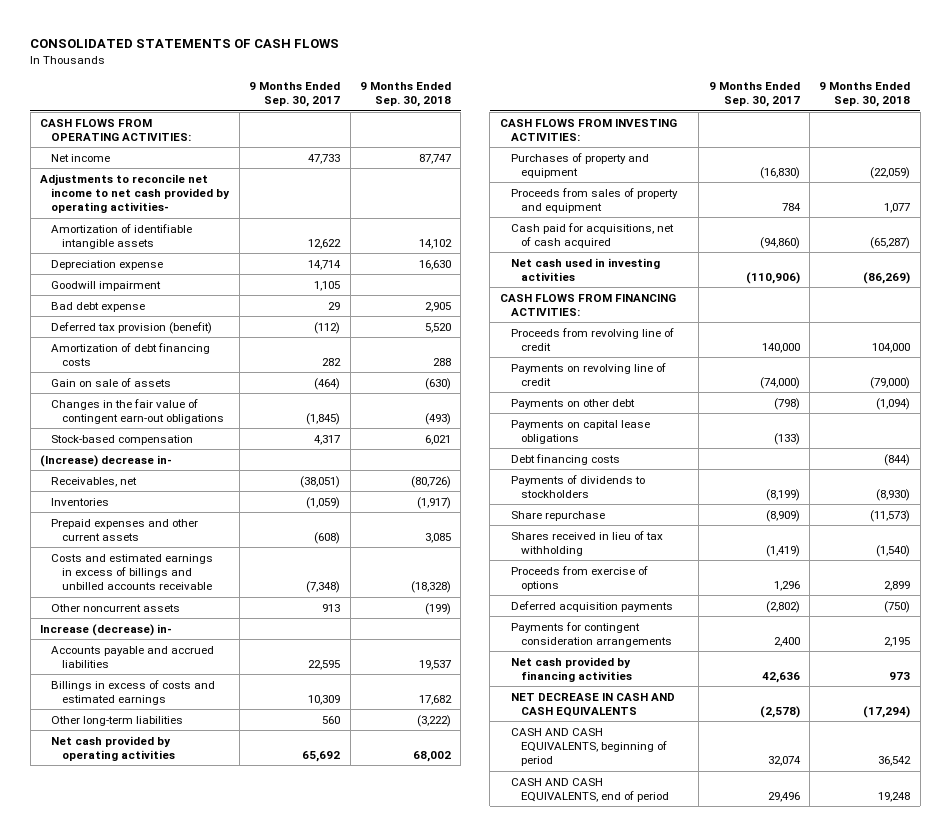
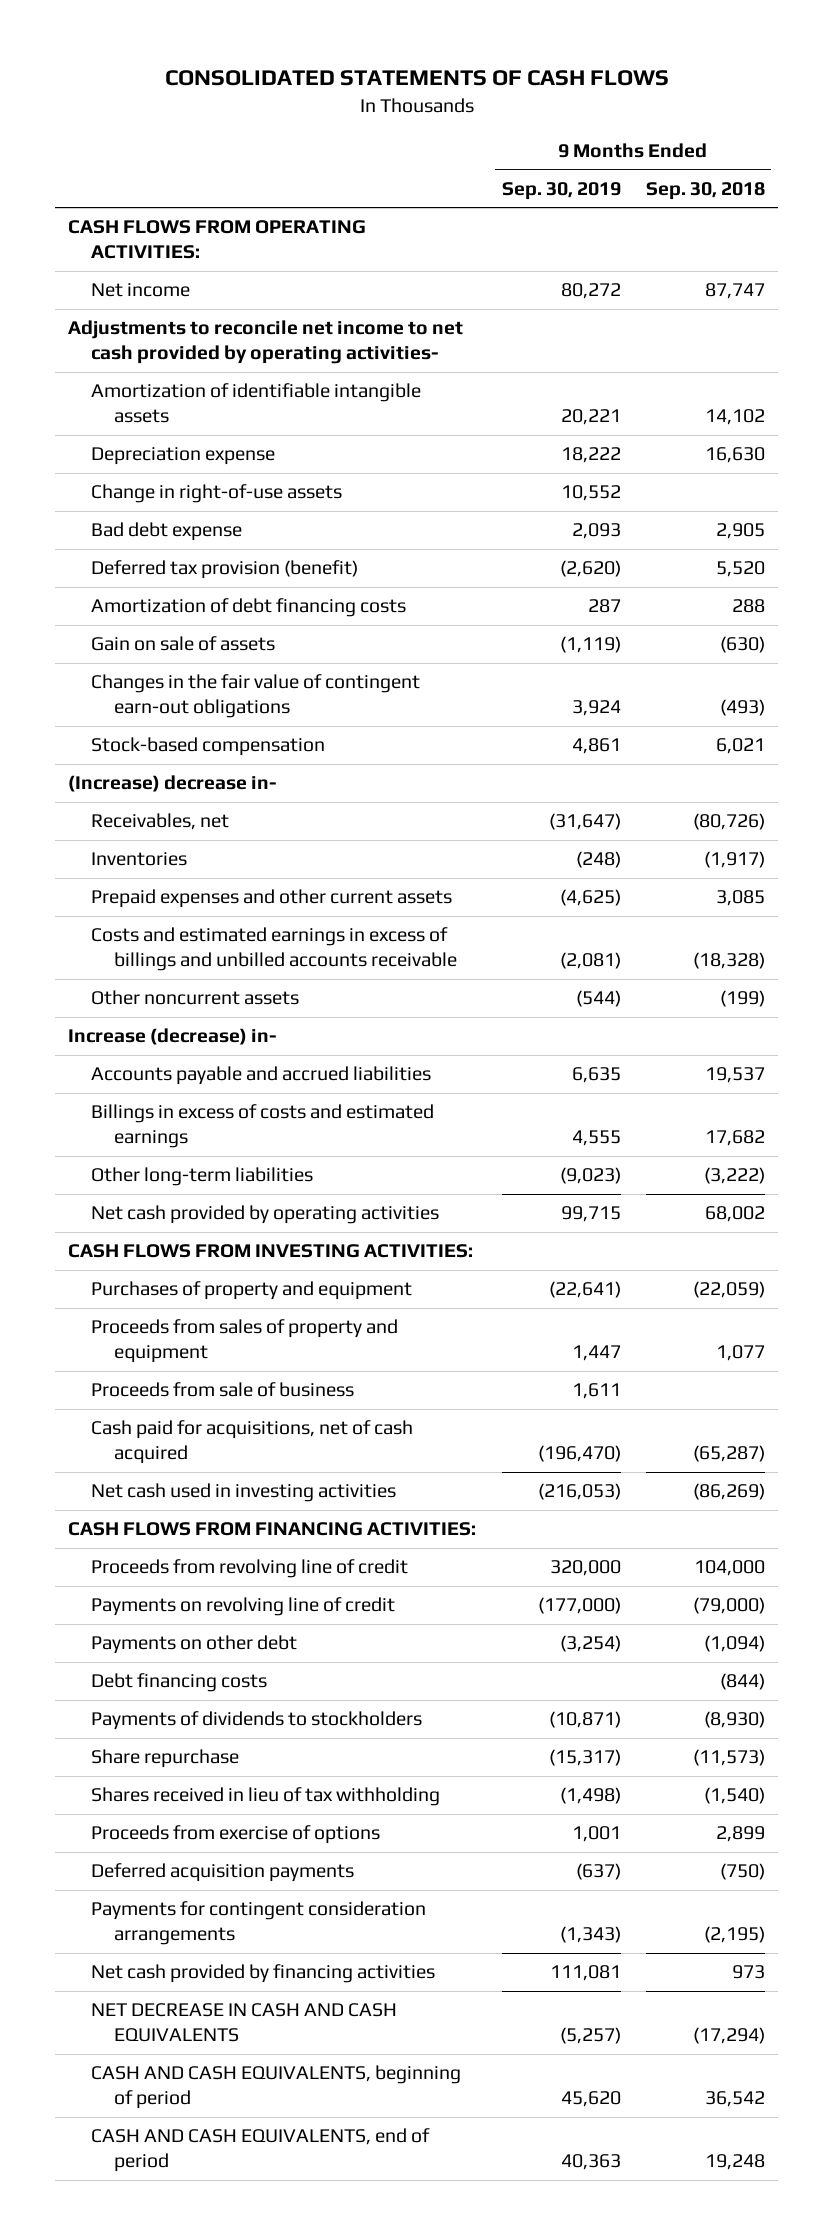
[249,81,341,108] 9 Months Ended Sep. 30, 2017 -> none
none -> [501,181,621,200] Sep. 30, 2019
[51,280,162,291] Goodwill impairment -> none
none -> [90,484,342,504] Change in right-of-use assets
none -> [90,1382,354,1398] Proceeds from sale of business
[510,419,650,444] Payments on capital lease obligations -> none
[884,636,911,647] 2,195 -> [704,1926,766,1944] (2,195)

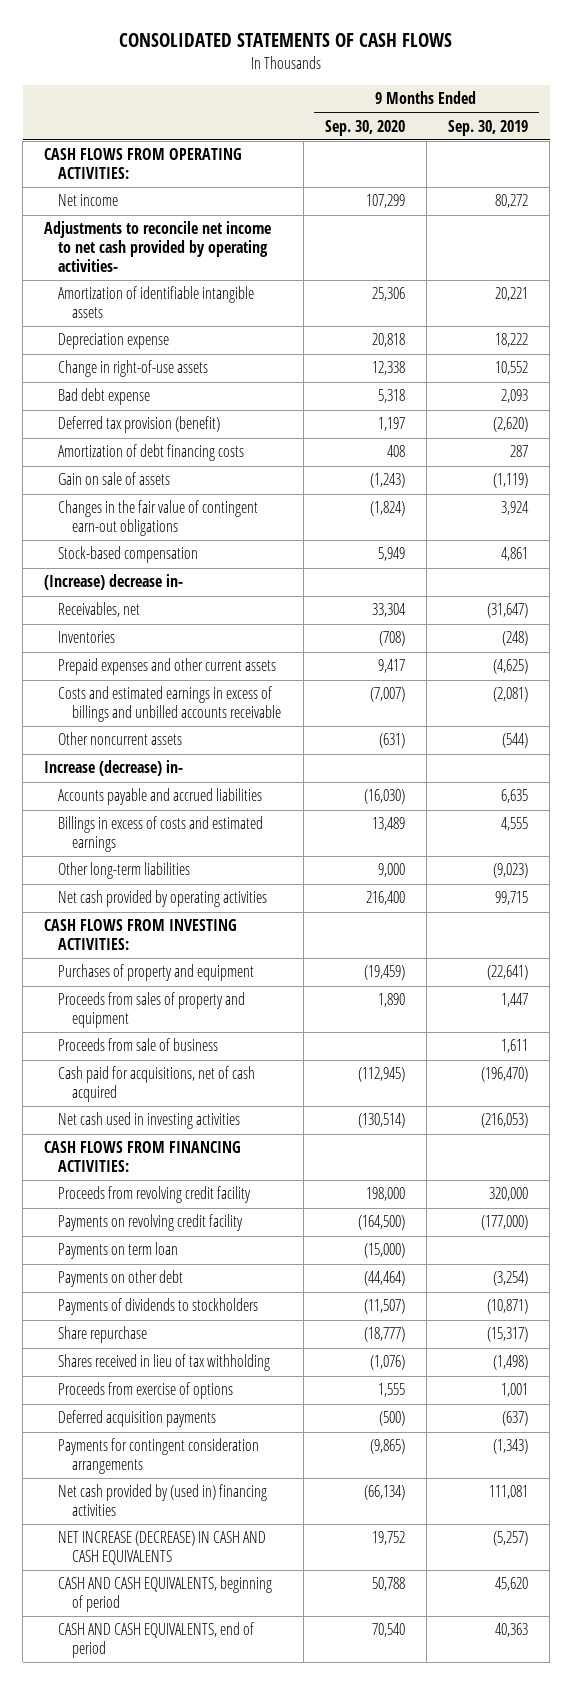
[646,181,766,200] Sep. 30, 2018 -> none
none -> [324,119,405,136] Sep. 30, 2020
[90,1559,408,1579] Proceeds from revolving line of credit -> [58,1186,252,1204] Proceeds from revolving credit facility
[90,1597,395,1617] Payments on revolving line of credit -> [58,1214,244,1232] Payments on revolving credit facility
none -> [58,1242,179,1260] Payments on term loan
[90,1673,267,1693] Debt financing costs -> none
[90,1964,435,1984] Net cash provided by financing activities -> [58,1484,268,1517] Net cash provided by (used in) financing activities
[90,2003,397,2043] NET DECREASE IN CASH AND CASH EQUIVALENTS -> [58,1531,267,1566] NET INCREASE (DECREASE) IN CASH AND CASH EQUIVALENTS

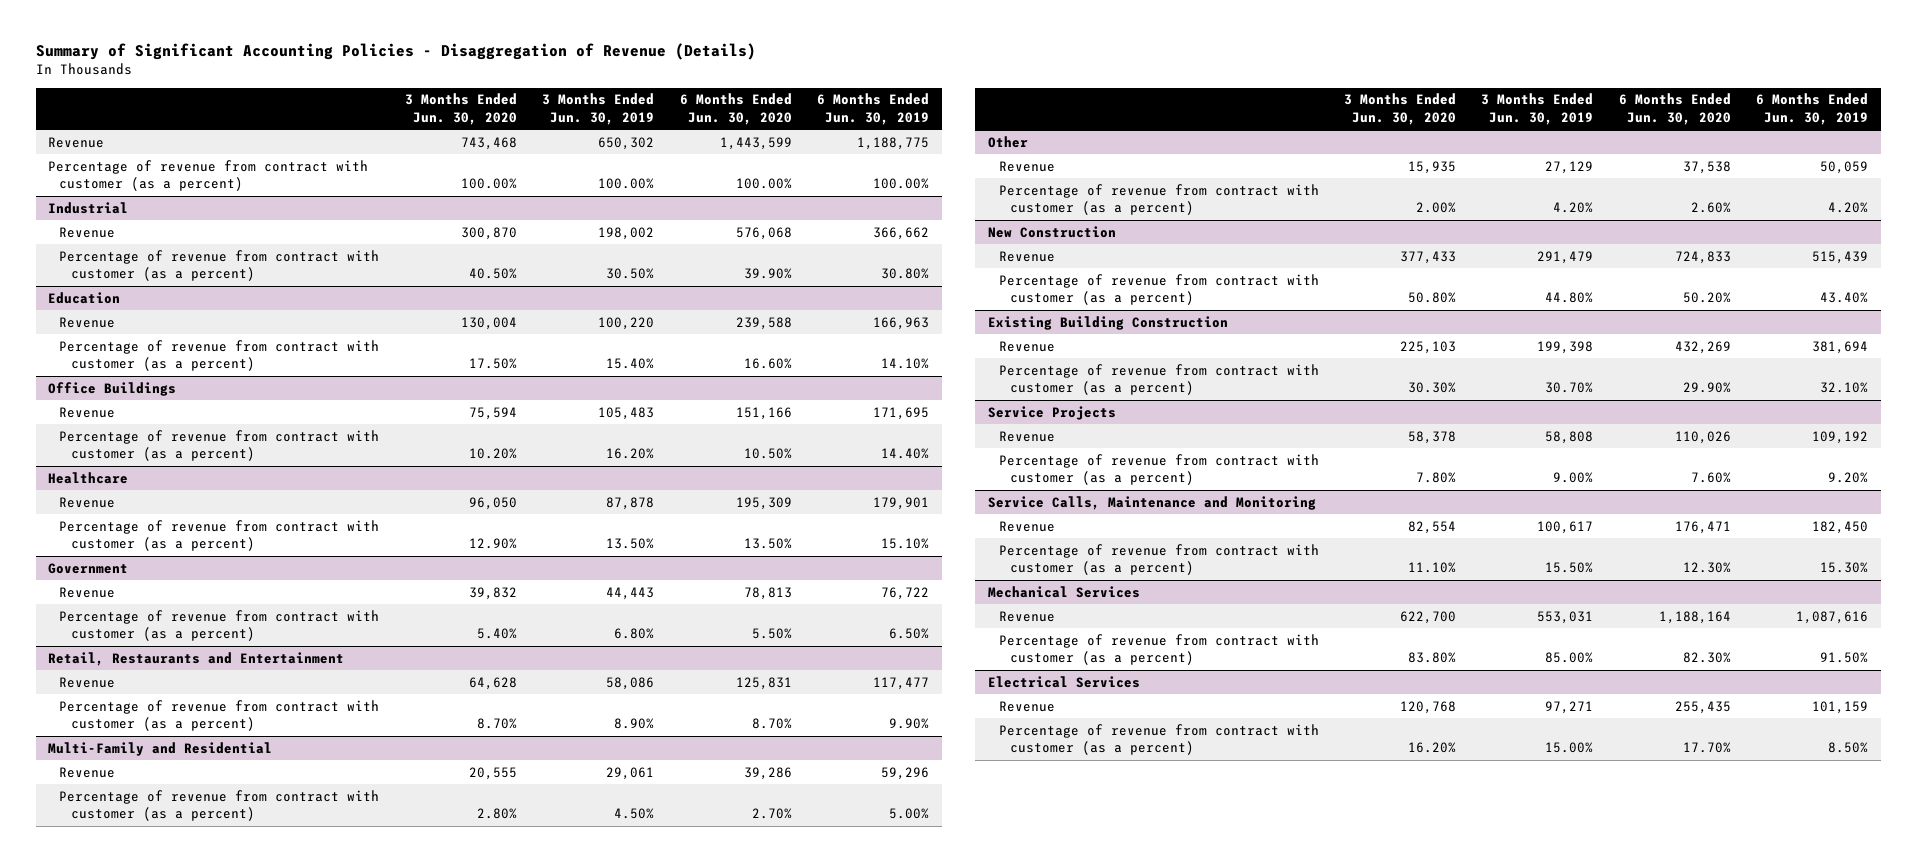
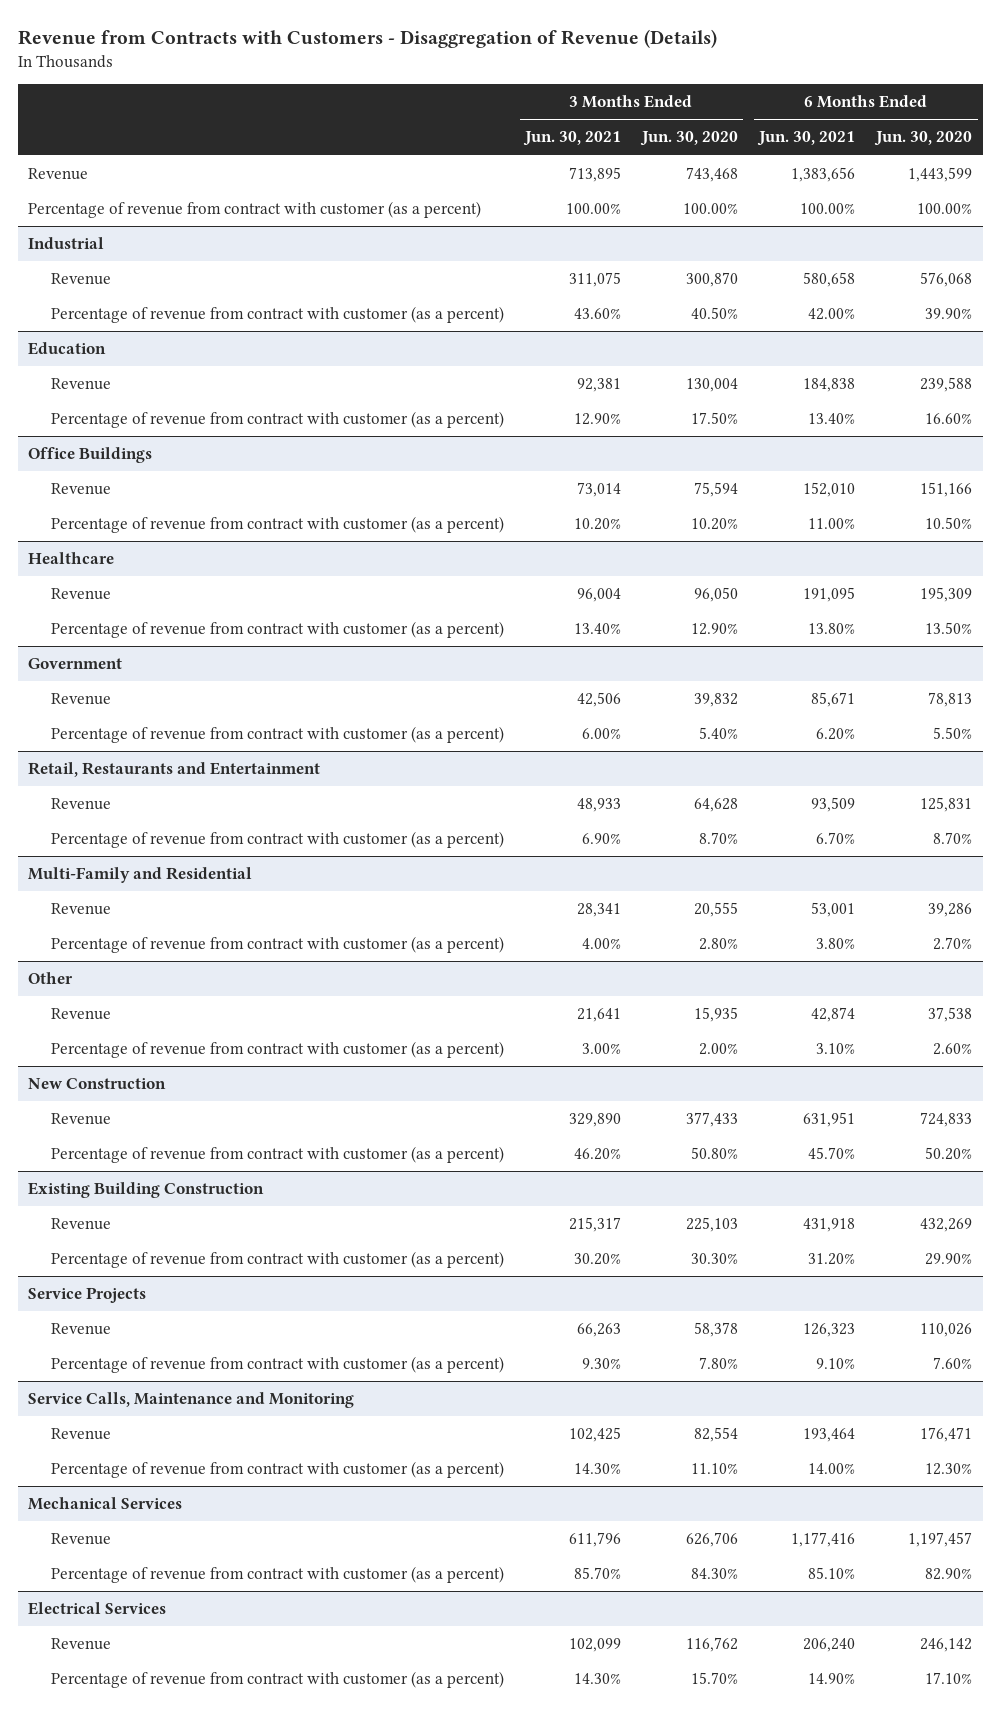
[35,43,756,61] Summary of Significant Accounting Policies - Disaggregation of Revenue (Details) -> [17,28,717,48] Revenue from Contracts with Customers - Disaggregation of Revenue (Details)
[542,93,655,125] 3 Months Ended Jun. 30, 2019 -> none
[816,93,929,125] 6 Months Ended Jun. 30, 2019 -> none
none -> [522,131,621,147] Jun. 30, 2021
none -> [757,131,856,147] Jun. 30, 2021
[1400,610,1457,624] 622,700 -> [686,1532,739,1548] 626,706
[1658,610,1731,624] 1,188,164 -> [908,1532,973,1548] 1,197,457
[1408,652,1457,664] 83.80% -> [691,1568,739,1580] 84.30%
[1682,652,1731,664] 82.30% -> [925,1568,973,1581] 82.90%
[1400,700,1457,714] 120,768 -> [686,1637,739,1653] 116,762
[1674,700,1731,714] 255,435 -> [920,1638,973,1653] 246,142
[1408,742,1457,754] 16.20% -> [691,1672,739,1685] 15.70%
[1682,742,1731,754] 17.70% -> [925,1672,973,1685] 17.10%

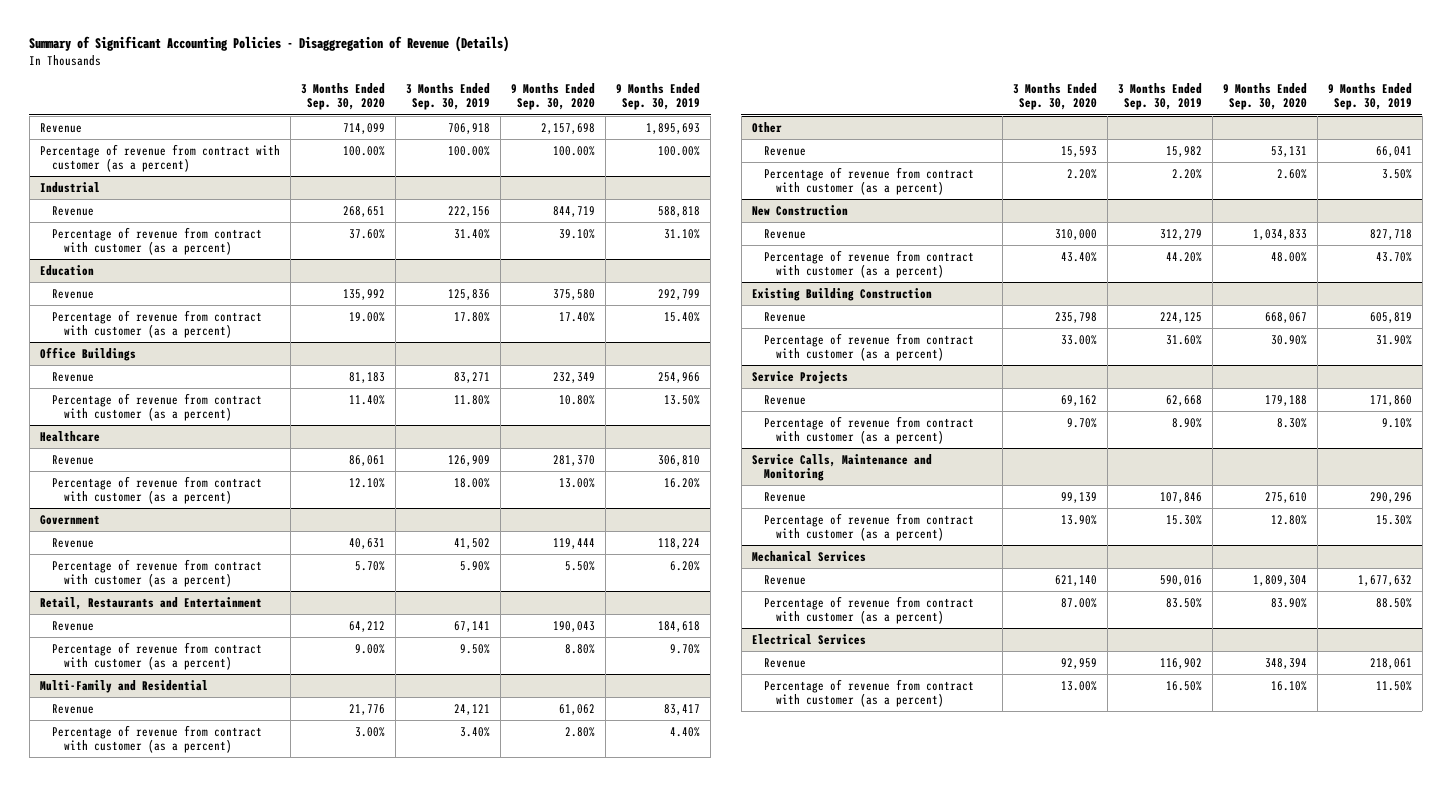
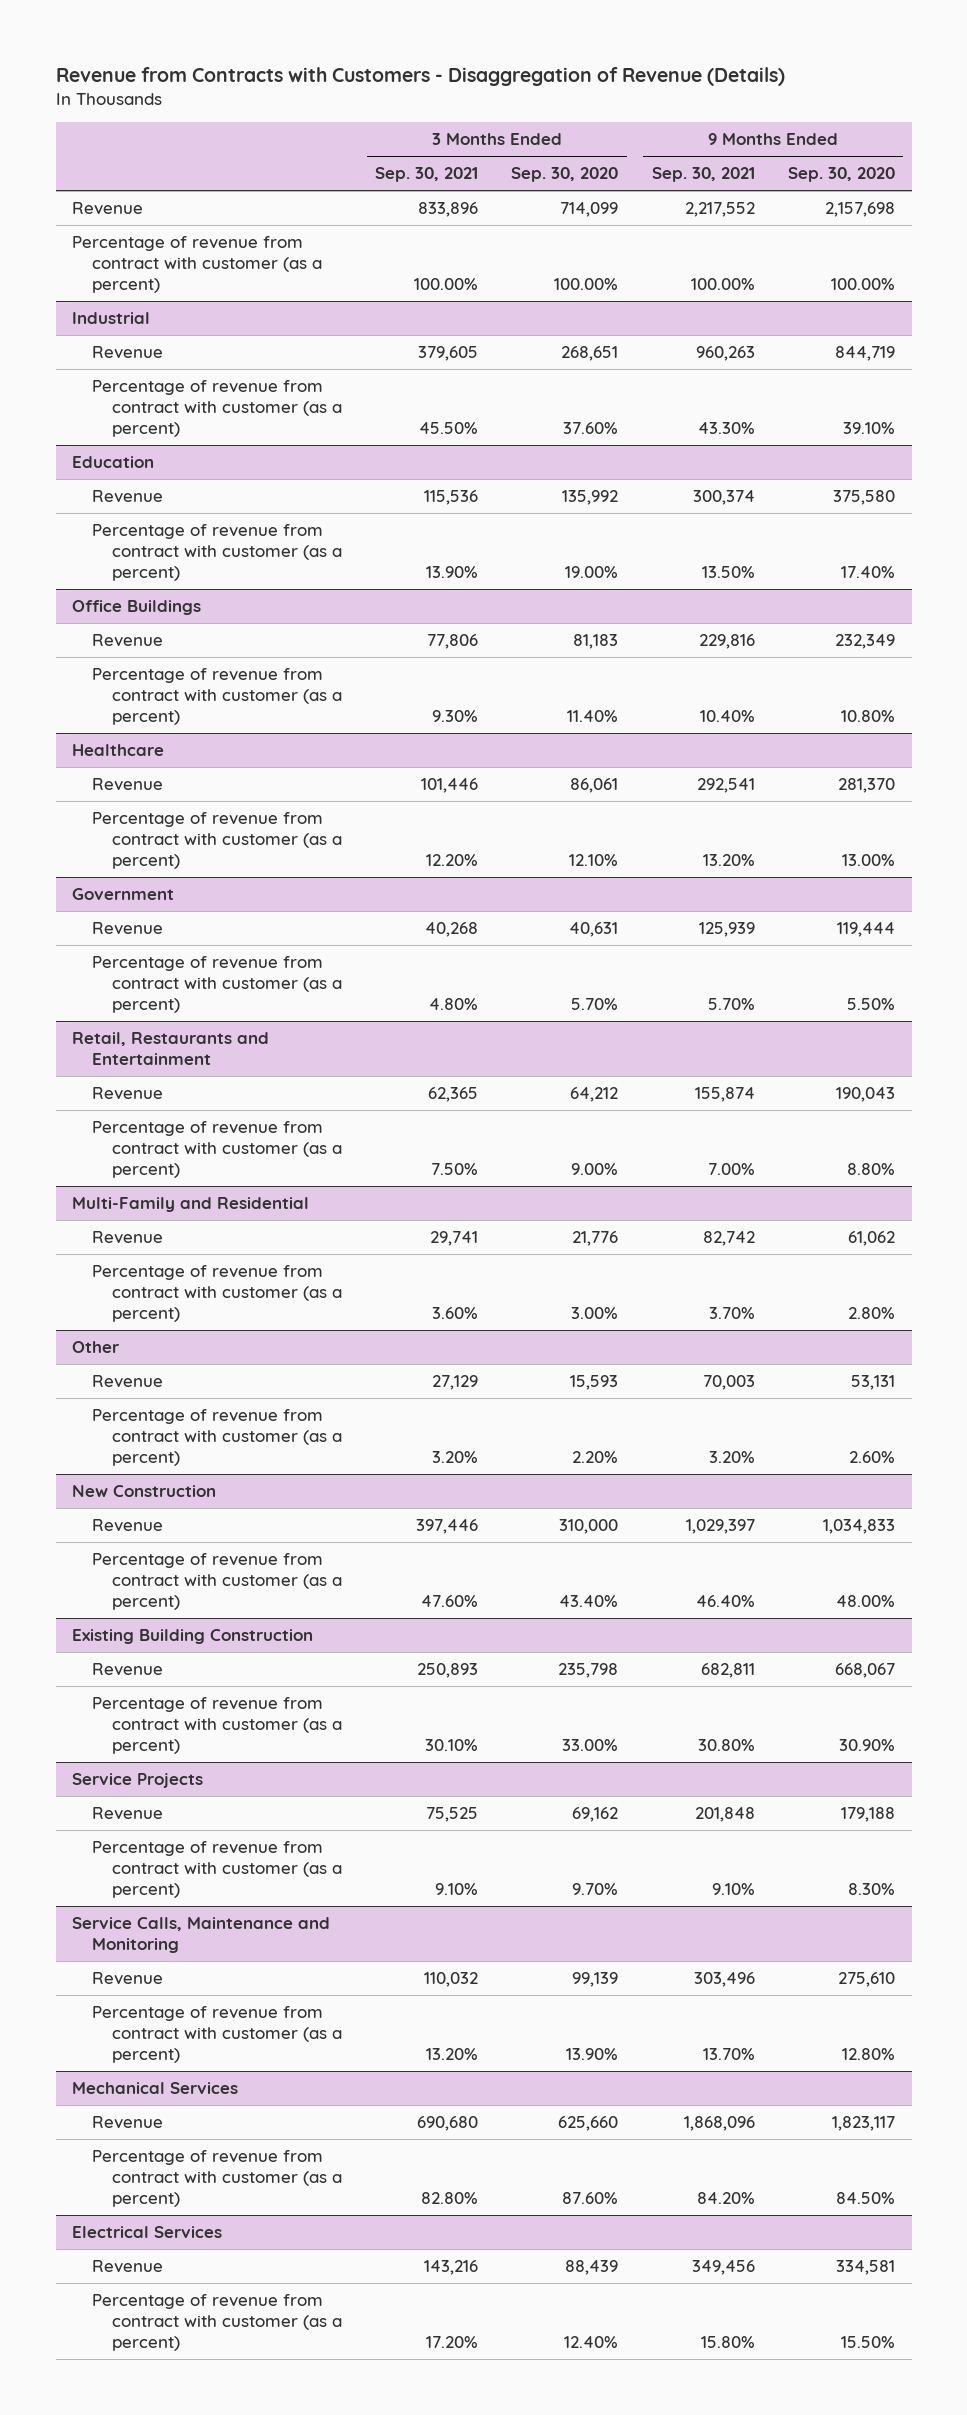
[29,36,510,53] Summary of Significant Accounting Policies - Disaggregation of Revenue (Details) -> [55,67,785,87] Revenue from Contracts with Customers - Disaggregation of Revenue (Details)
[405,83,490,111] 3 Months Ended Sep. 30, 2019 -> none
[616,83,701,111] 9 Months Ended Sep. 30, 2019 -> none
none -> [375,167,479,183] Sep. 30, 2021
none -> [651,167,755,183] Sep. 30, 2021
[1054,574,1097,586] 621,140 -> [558,2116,619,2132] 625,660
[1252,574,1307,586] 1,809,304 -> [831,2116,895,2132] 1,823,117
[1060,597,1097,608] 87.00% -> [562,2191,619,2204] 87.60%
[1270,597,1307,608] 83.90% -> [835,2191,895,2204] 84.50%
[1060,657,1097,669] 92,959 -> [565,2260,619,2276] 88,439
[1264,657,1307,669] 348,394 -> [835,2260,895,2276] 334,581
[1060,680,1097,691] 13.00% -> [564,2335,619,2348] 12.40%
[1270,680,1307,691] 16.10% -> [840,2335,895,2348] 15.50%

